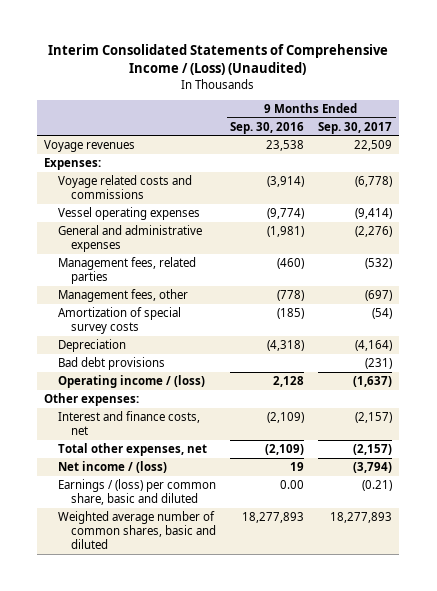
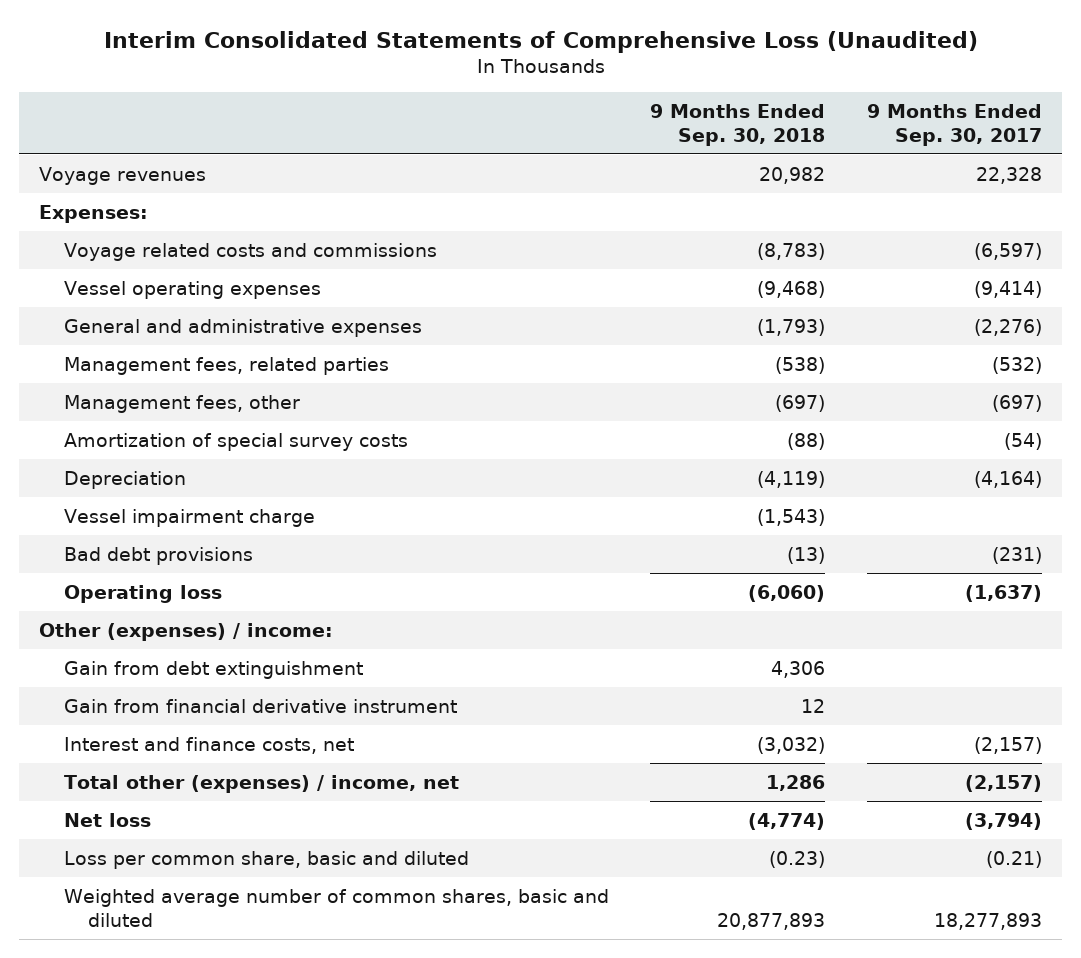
[48,44,389,76] Interim Consolidated Statements of Comprehensive Income / (Loss) (Unaudited) -> [103,30,978,53] Interim Consolidated Statements of Comprehensive Loss (Unaudited)
[230,121,305,134] Sep. 30, 2016 -> none
none -> [650,103,826,146] 9 Months Ended Sep. 30, 2018
[354,139,393,151] 22,509 -> [975,166,1042,184] 22,328
[355,175,393,187] (6,778) -> [973,242,1042,260] (6,597)
none -> [63,508,315,527] Vessel impairment charge
[57,374,205,388] Operating income / (loss) -> [63,584,222,603] Operating loss
[44,392,140,406] Other expenses: -> [39,622,334,641] Other (expenses) / income:
none -> [63,660,363,679] Gain from debt extinguishment
none -> [63,698,457,713] Gain from financial derivative instrument
[57,442,207,456] Total other expenses, net -> [63,774,459,793] Total other (expenses) / income, net
[57,460,167,473] Net income / (loss) -> [63,812,151,827] Net loss
[57,478,216,506] Earnings / (loss) per common share, basic and diluted -> [63,850,469,869] Loss per common share, basic and diluted

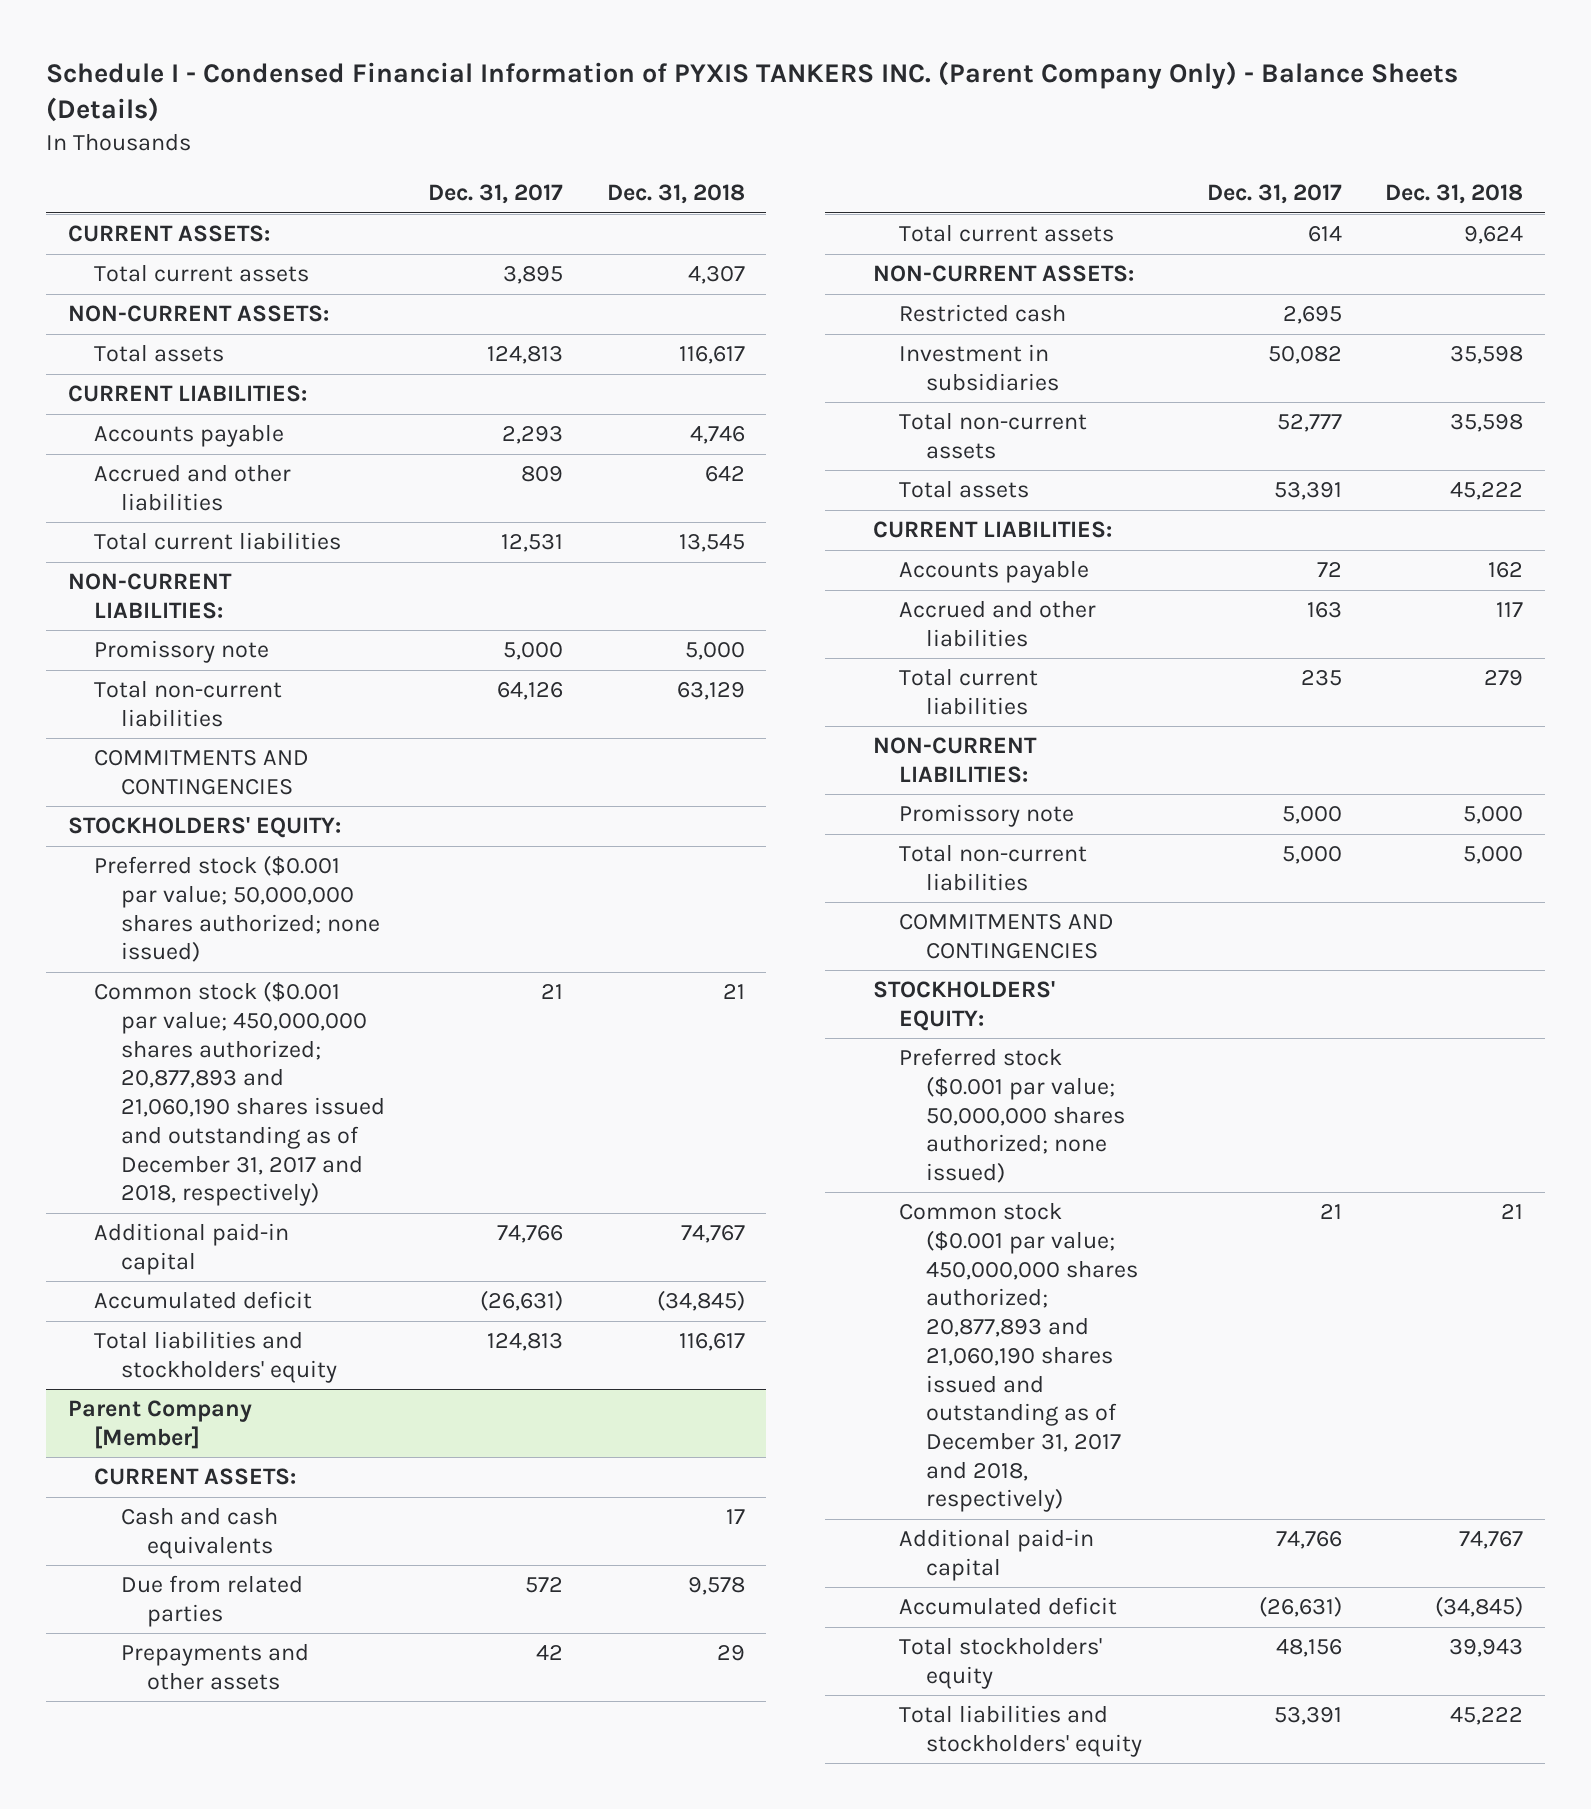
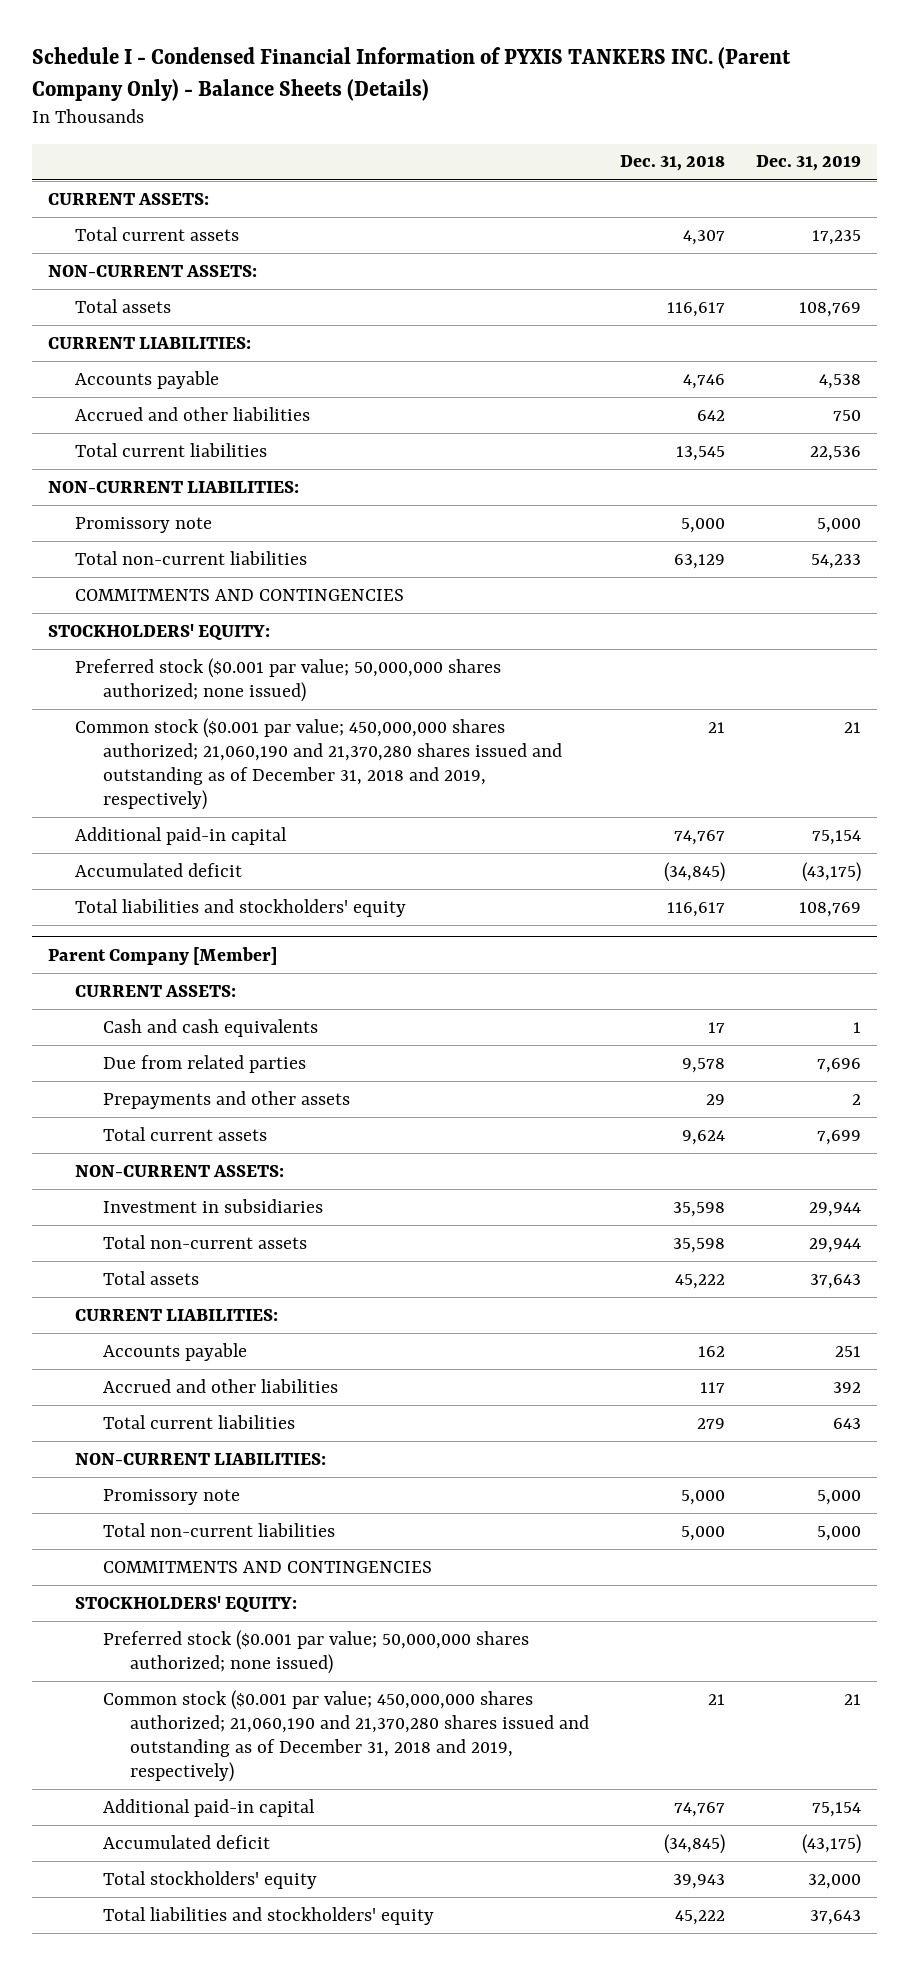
[428,184,564,205] Dec. 31, 2017 -> none
none -> [756,155,862,172] Dec. 31, 2019
[94,981,385,1207] Common stock ($0.001 par value; 450,000,000 shares authorized; 20,877,893 and 21,060,190 shares issued and outstanding as of December 31, 2017 and 2018, respectively) -> [75,717,562,810] Common stock ($0.001 par value; 450,000,000 shares authorized; 21,060,190 and 21,370,280 shares issued and outstanding as of December 31, 2018 and 2019, respectively)
[899,304,1067,323] Restricted cash -> none
[899,1202,1139,1513] Common stock ($0.001 par value; 450,000,000 shares authorized; 20,877,893 and 21,060,190 shares issued and outstanding as of December 31, 2017 and 2018, respectively) -> [102,1689,589,1782] Common stock ($0.001 par value; 450,000,000 shares authorized; 21,060,190 and 21,370,280 shares issued and outstanding as of December 31, 2018 and 2019, respectively)

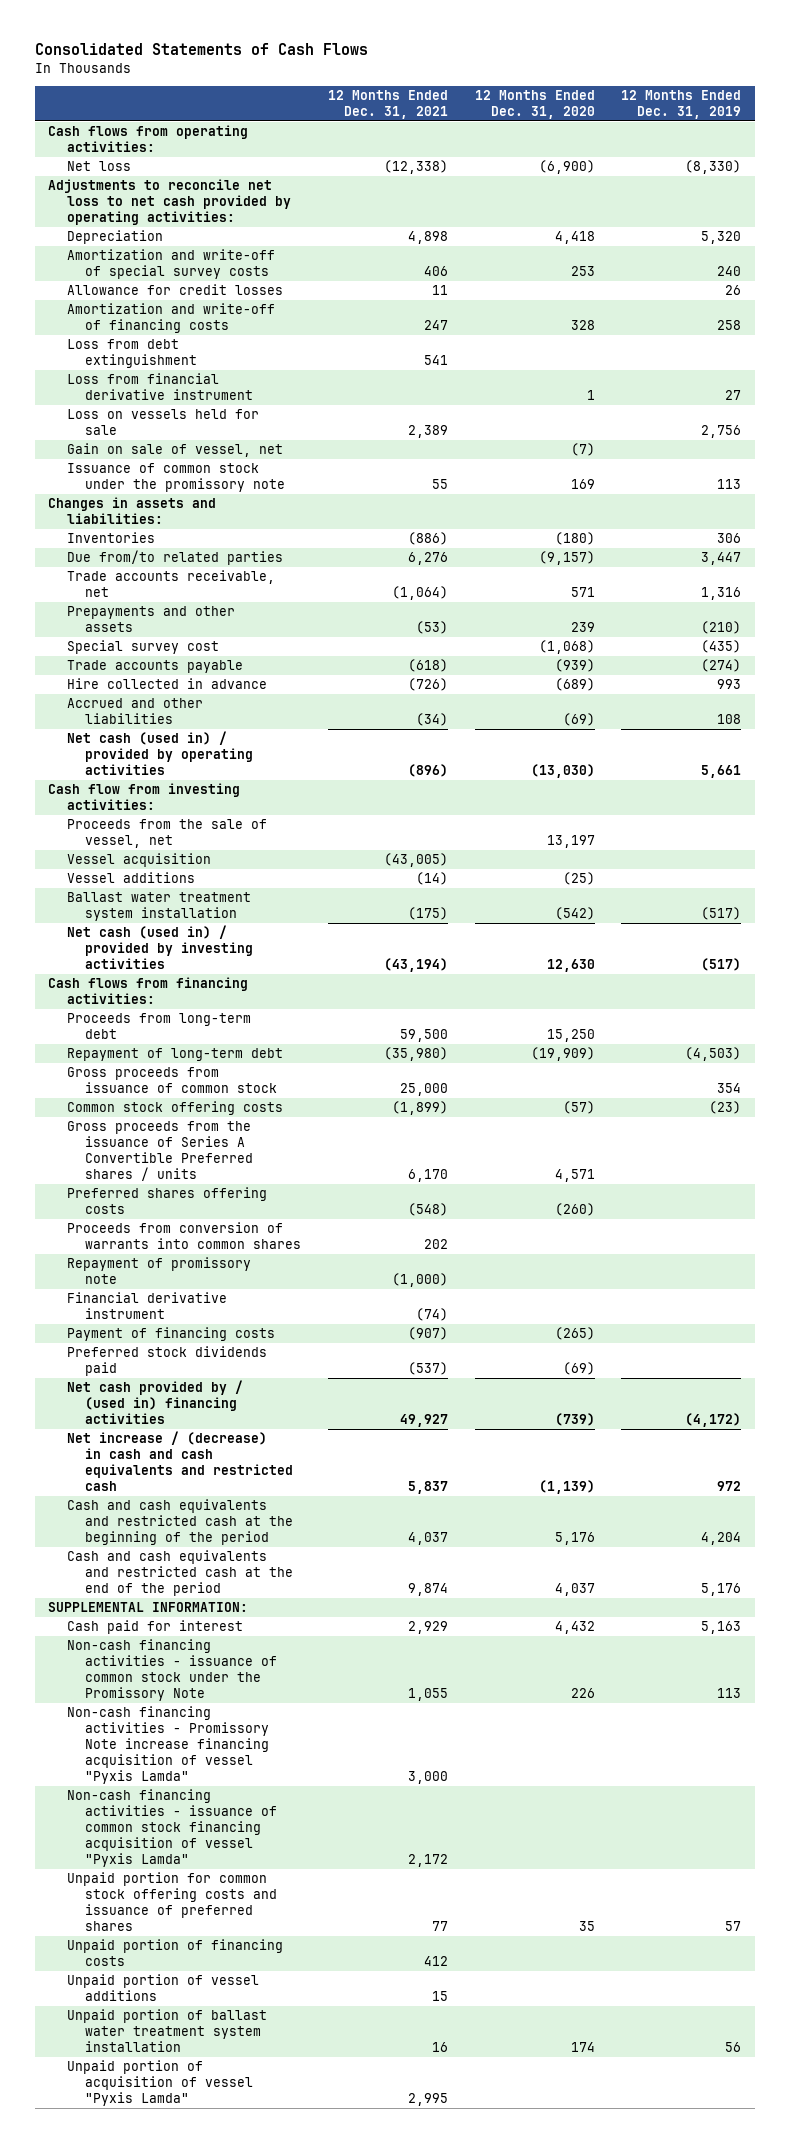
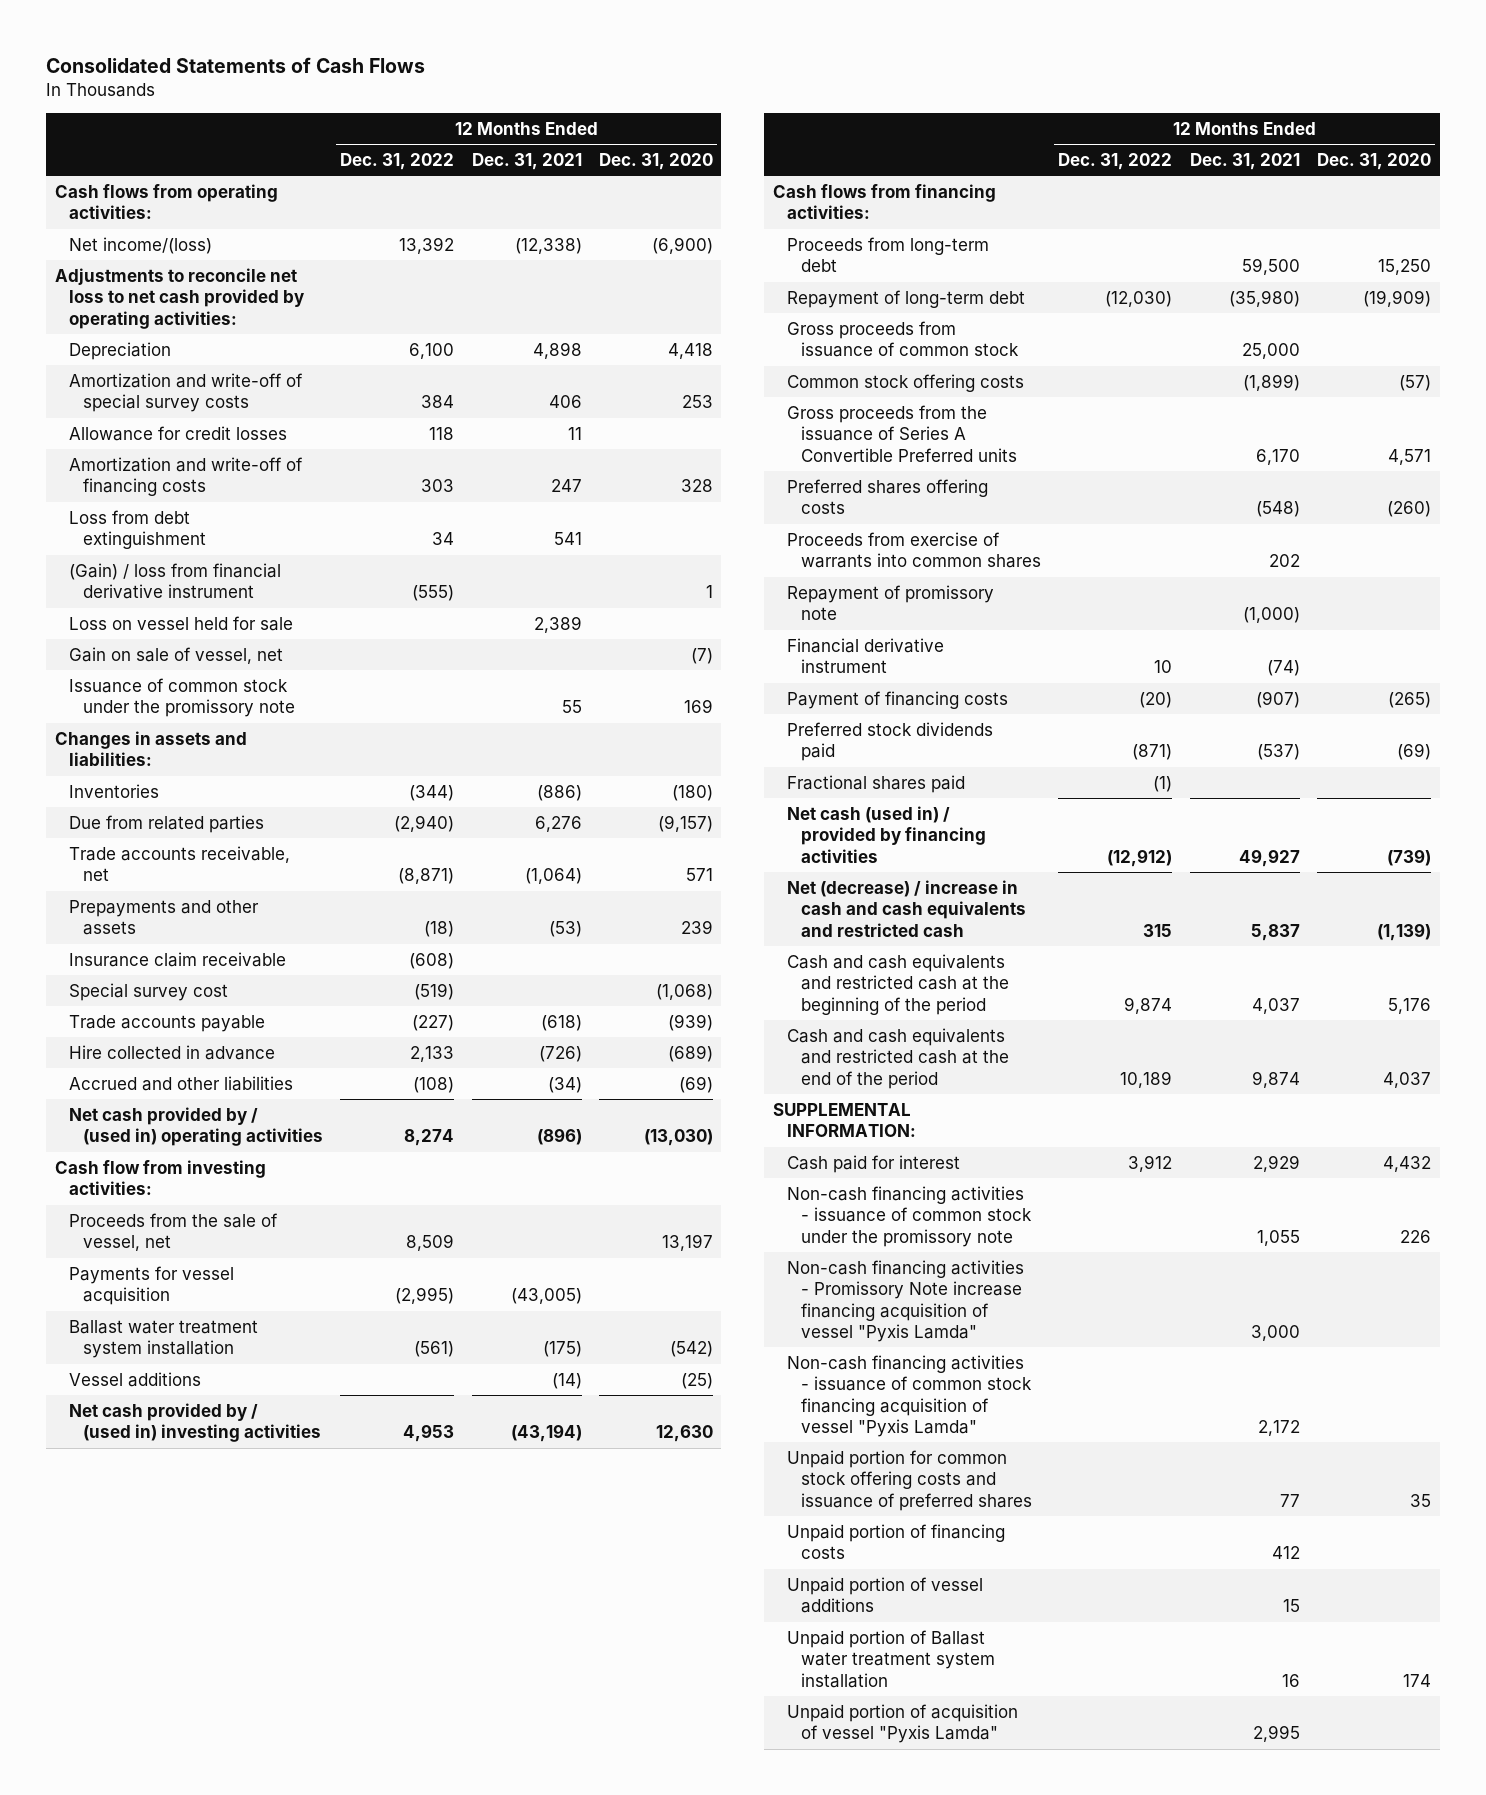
[621,90,742,120] 12 Months Ended Dec. 31, 2019 -> none
none -> [340,153,455,171] Dec. 31, 2022
[66,161,131,172] Net loss -> [68,236,212,254] Net income/(loss)
[66,373,254,401] Loss from financial derivative instrument -> [68,562,281,600] (Gain) / loss from financial derivative instrument
[66,409,259,436] Loss on vessels held for sale -> [68,615,293,631] Loss on vessel held for sale
[66,550,283,566] Due from/to related parties -> [68,814,264,833] Due from related parties
none -> [68,951,286,967] Insurance claim receivable
[66,731,254,776] Net cash (used in) / provided by operating activities -> [68,1106,323,1147] Net cash provided by / (used in) operating activities
[66,853,211,868] Vessel acquisition -> [68,1265,234,1306] Payments for vessel acquisition
[66,872,195,884] Vessel additions -> [68,1371,201,1387] Vessel additions
[66,925,254,970] Net cash (used in) / provided by investing activities -> [68,1402,321,1443] Net cash provided by / (used in) investing activities
[66,1121,254,1182] Gross proceeds from the issuance of Series A Convertible Preferred shares / units -> [787,404,1018,462] Gross proceeds from the issuance of Series A Convertible Preferred units
[66,1222,302,1250] Proceeds from conversion of warrants into common shares -> [787,531,1042,569] Proceeds from exercise of warrants into common shares
none -> [787,774,966,793] Fractional shares paid
[66,1380,243,1425] Net cash provided by / (used in) financing activities -> [787,805,987,863] Net cash (used in) / provided by financing activities
[66,1431,294,1492] Net increase / (decrease) in cash and cash equivalents and restricted cash -> [787,879,1027,937] Net (decrease) / increase in cash and cash equivalents and restricted cash
[66,1639,278,1702] Non-cash financing activities - issuance of common stock under the Promissory Note -> [787,1185,1033,1247] Non-cash financing activities - issuance of common stock under the promissory note
[66,2009,267,2053] Unpaid portion of ballast water treatment system installation -> [787,1629,996,1688] Unpaid portion of Ballast water treatment system installation

